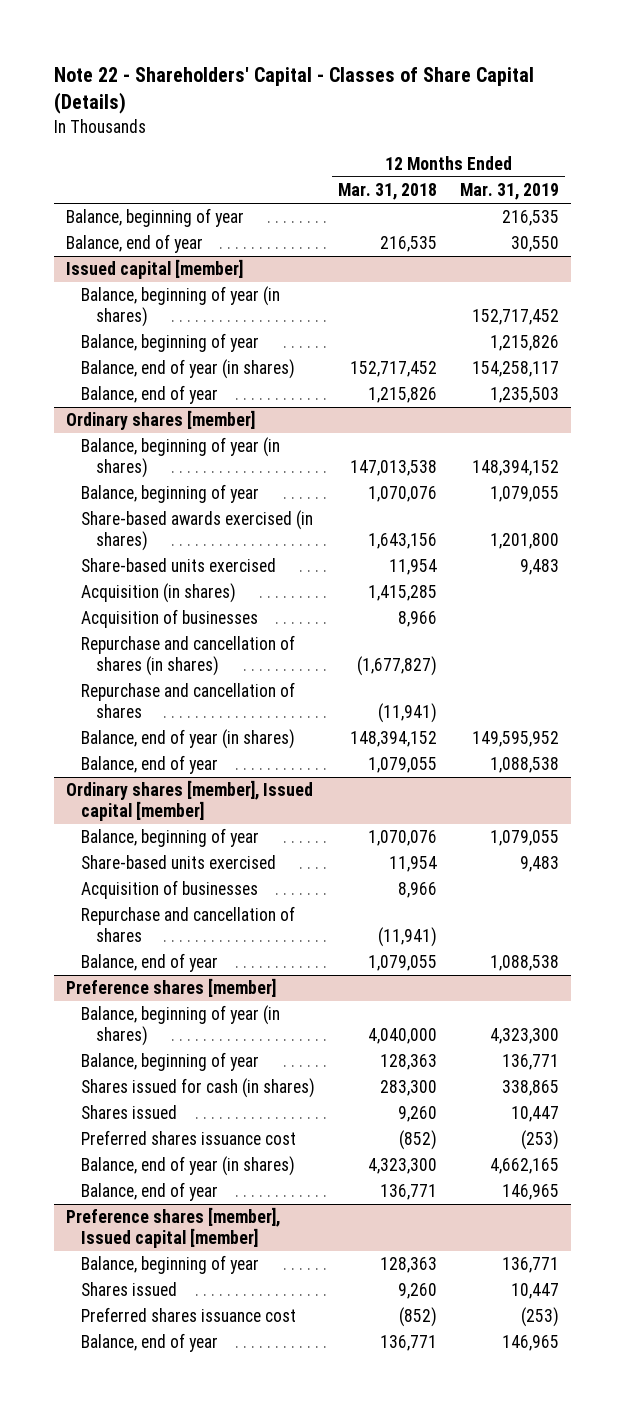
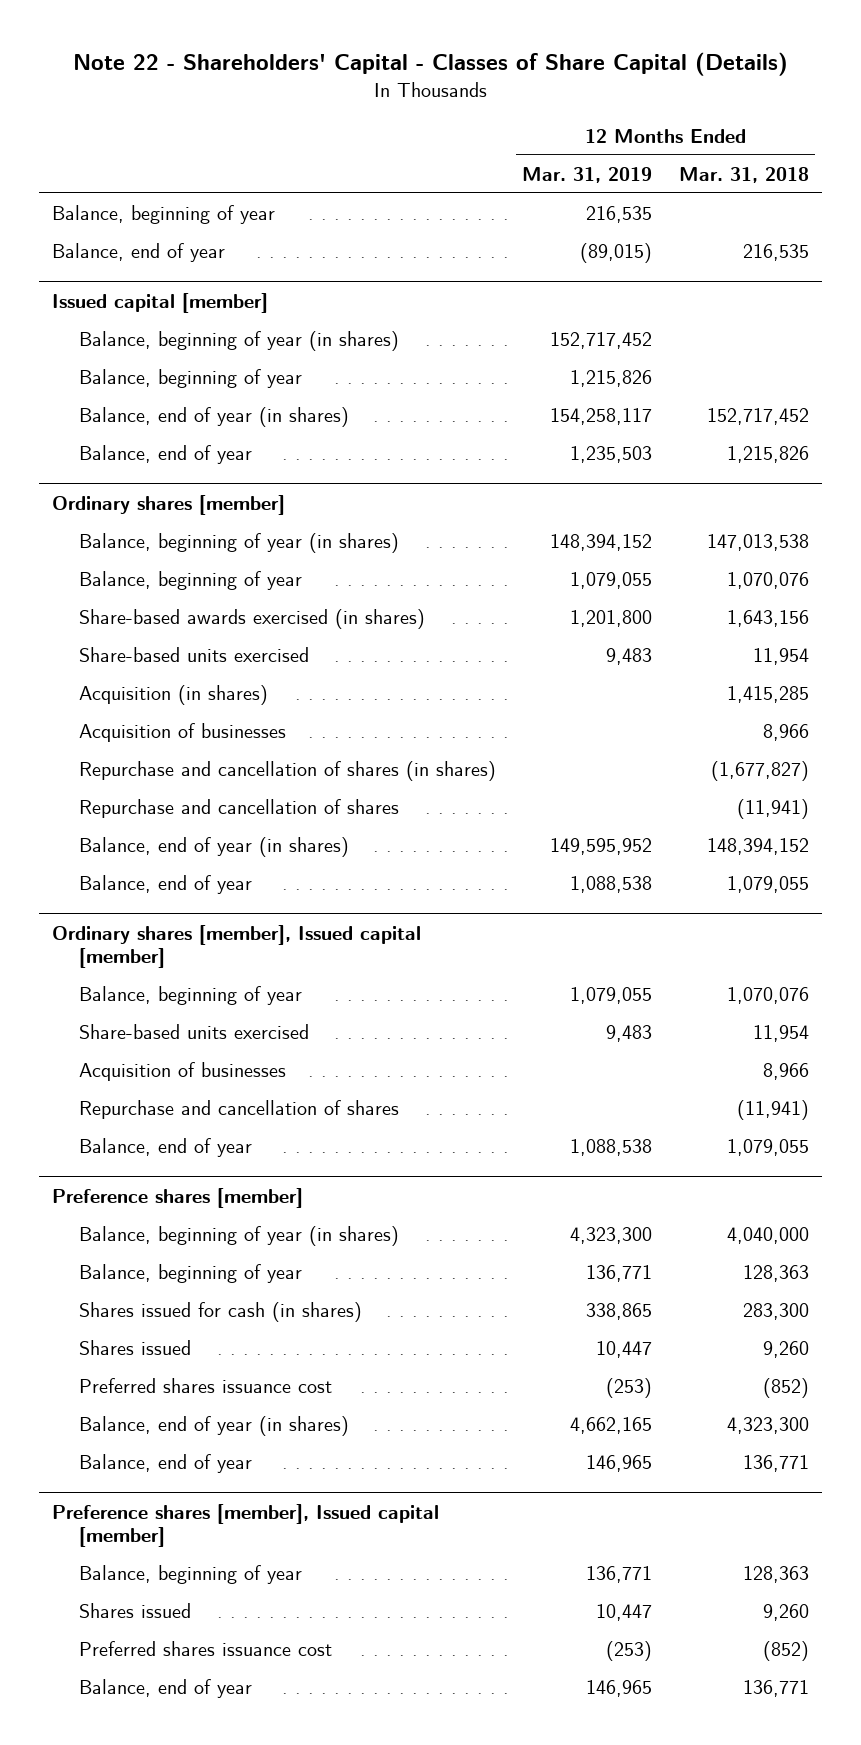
[511,236,560,253] 30,550 -> [580,242,653,263] (89,015)

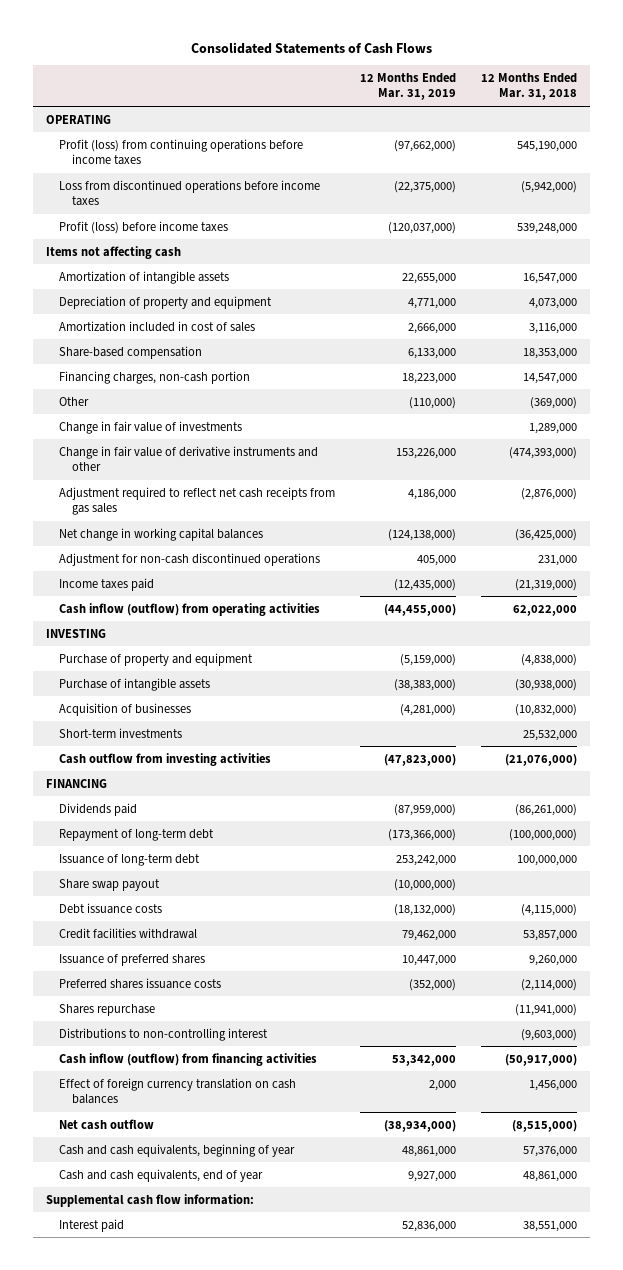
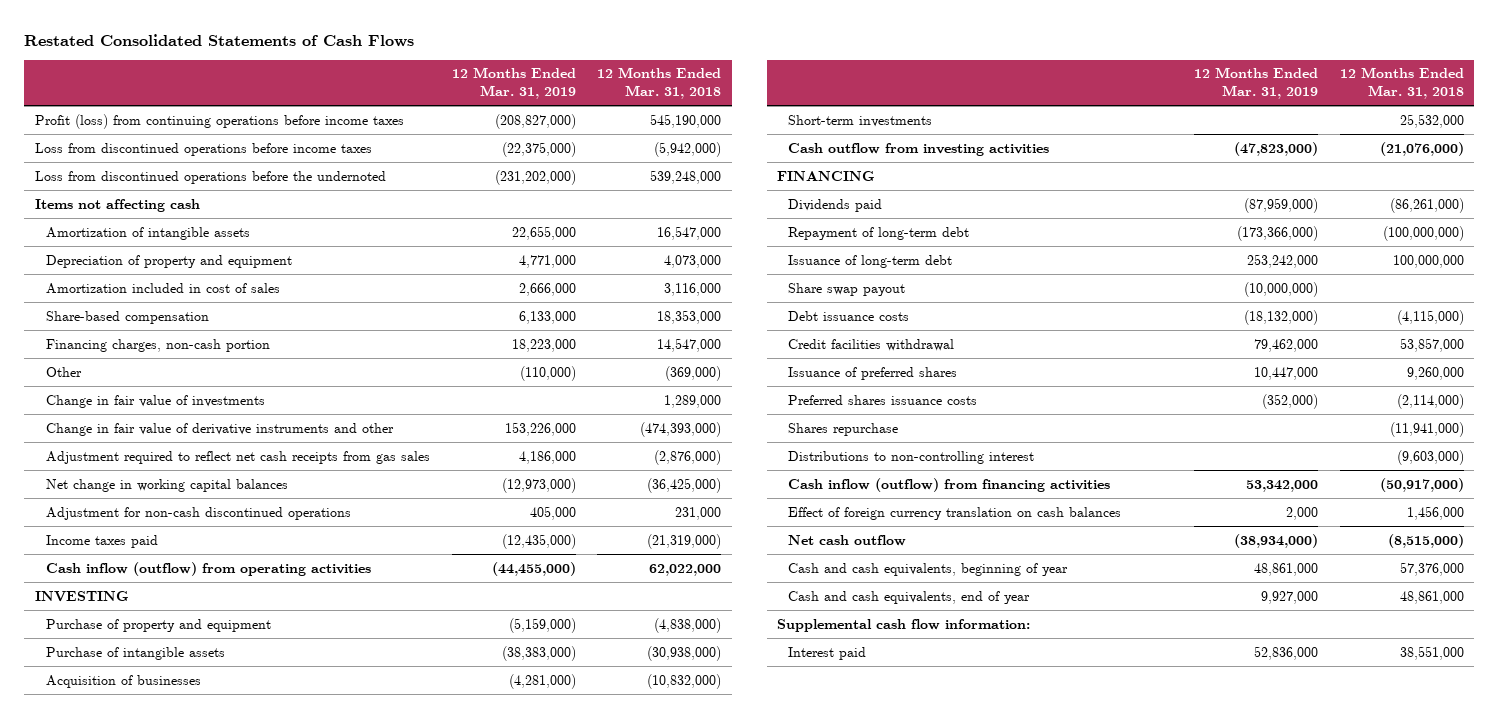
[190,41,432,54] Consolidated Statements of Cash Flows -> [24,33,415,47] Restated Consolidated Statements of Cash Flows
[46,114,112,124] OPERATING -> none
[394,139,457,152] (97,662,000) -> [494,113,576,129] (208,827,000)
[59,220,229,234] Profit (loss) before income taxes -> [35,170,387,184] Loss from discontinued operations before the undernoted
[388,221,457,234] (120,037,000) -> [494,169,576,185] (231,202,000)
[388,528,457,541] (124,138,000) -> [501,477,576,493] (12,973,000)

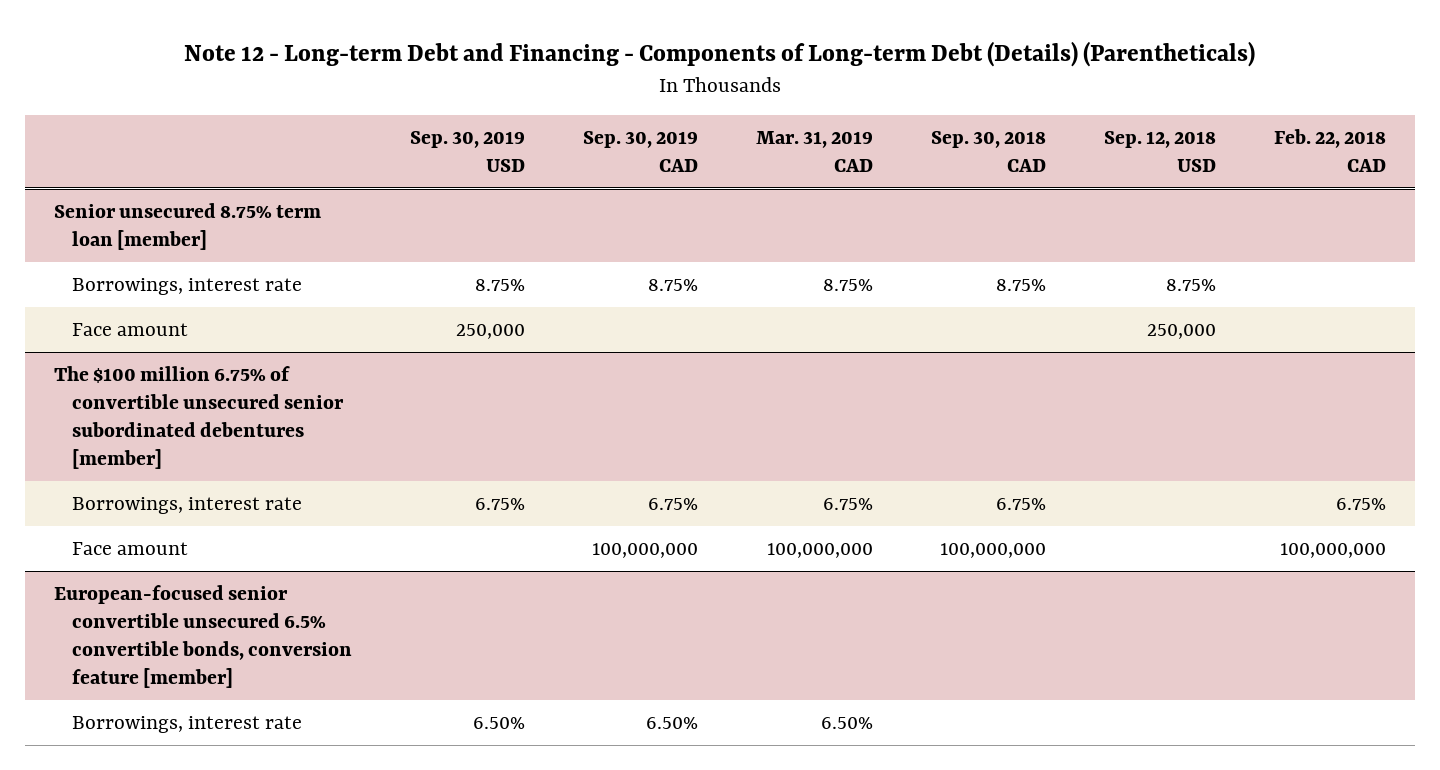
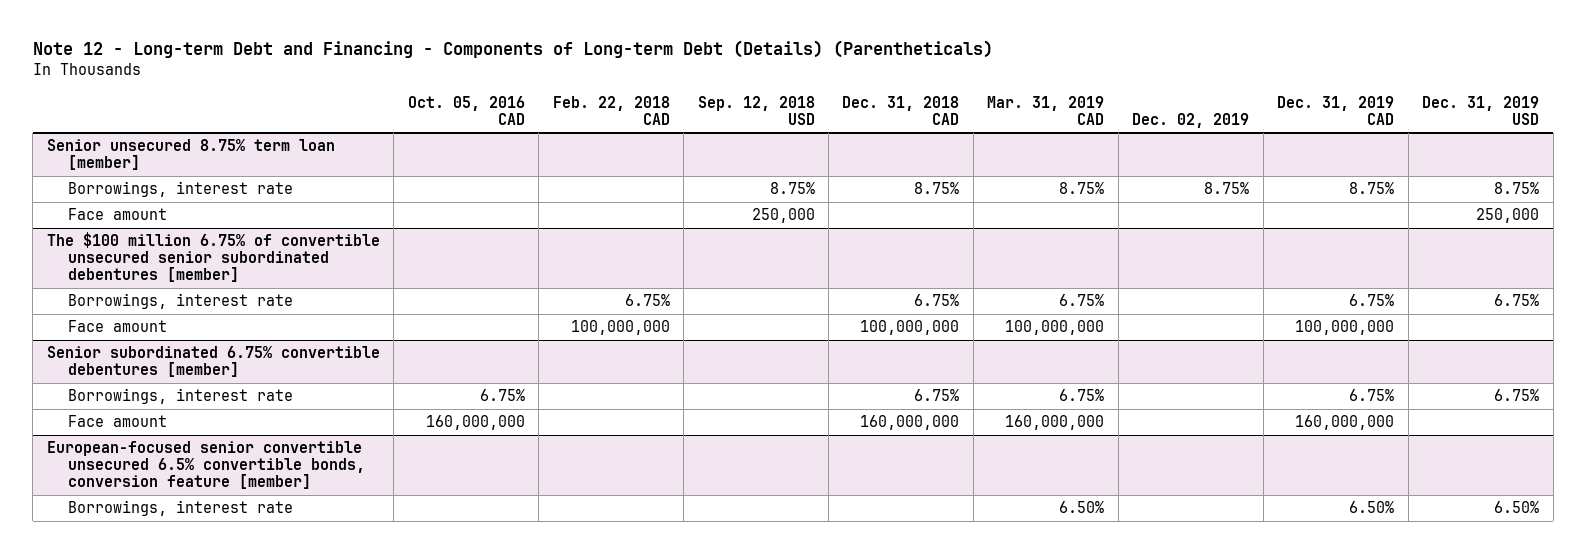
[409,131,525,173] Sep. 30, 2019 USD -> none
[582,131,698,173] Sep. 30, 2019 CAD -> none
[930,131,1046,173] Sep. 30, 2018 CAD -> none
none -> [407,95,525,125] Oct. 05, 2016 CAD
none -> [842,95,960,125] Dec. 31, 2018 CAD
none -> [1132,112,1250,128] Dec. 02, 2019
none -> [1277,95,1395,125] Dec. 31, 2019 CAD
none -> [1422,95,1540,125] Dec. 31, 2019 USD
none -> [46,346,380,378] Senior subordinated 6.75% convertible debentures [member]
none -> [67,388,293,405] Borrowings, interest rate
none -> [67,415,167,428] Face amount

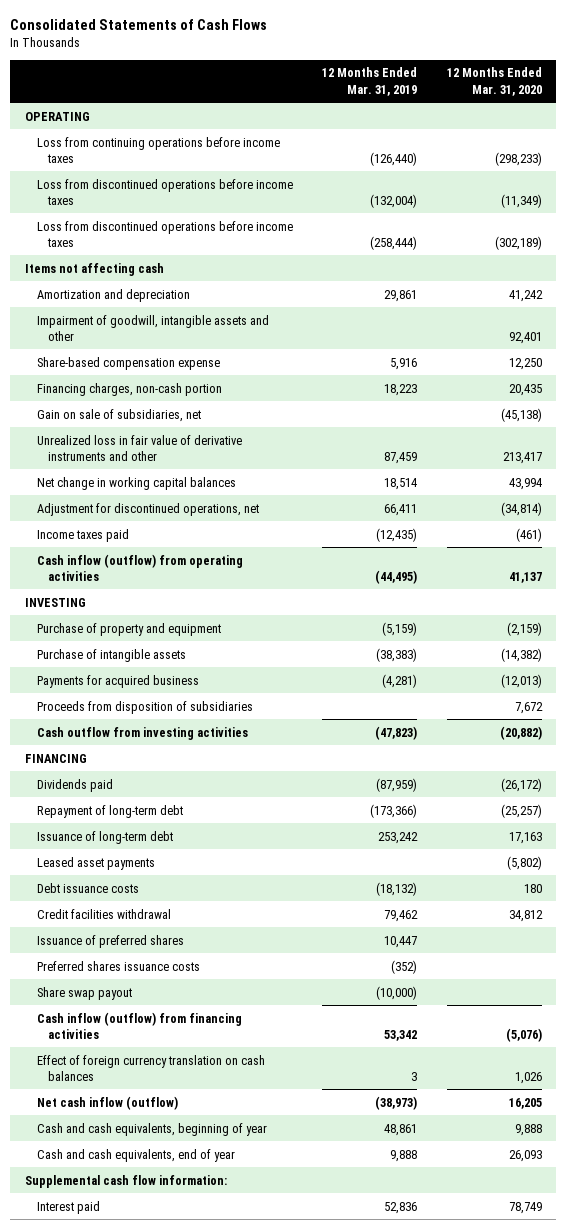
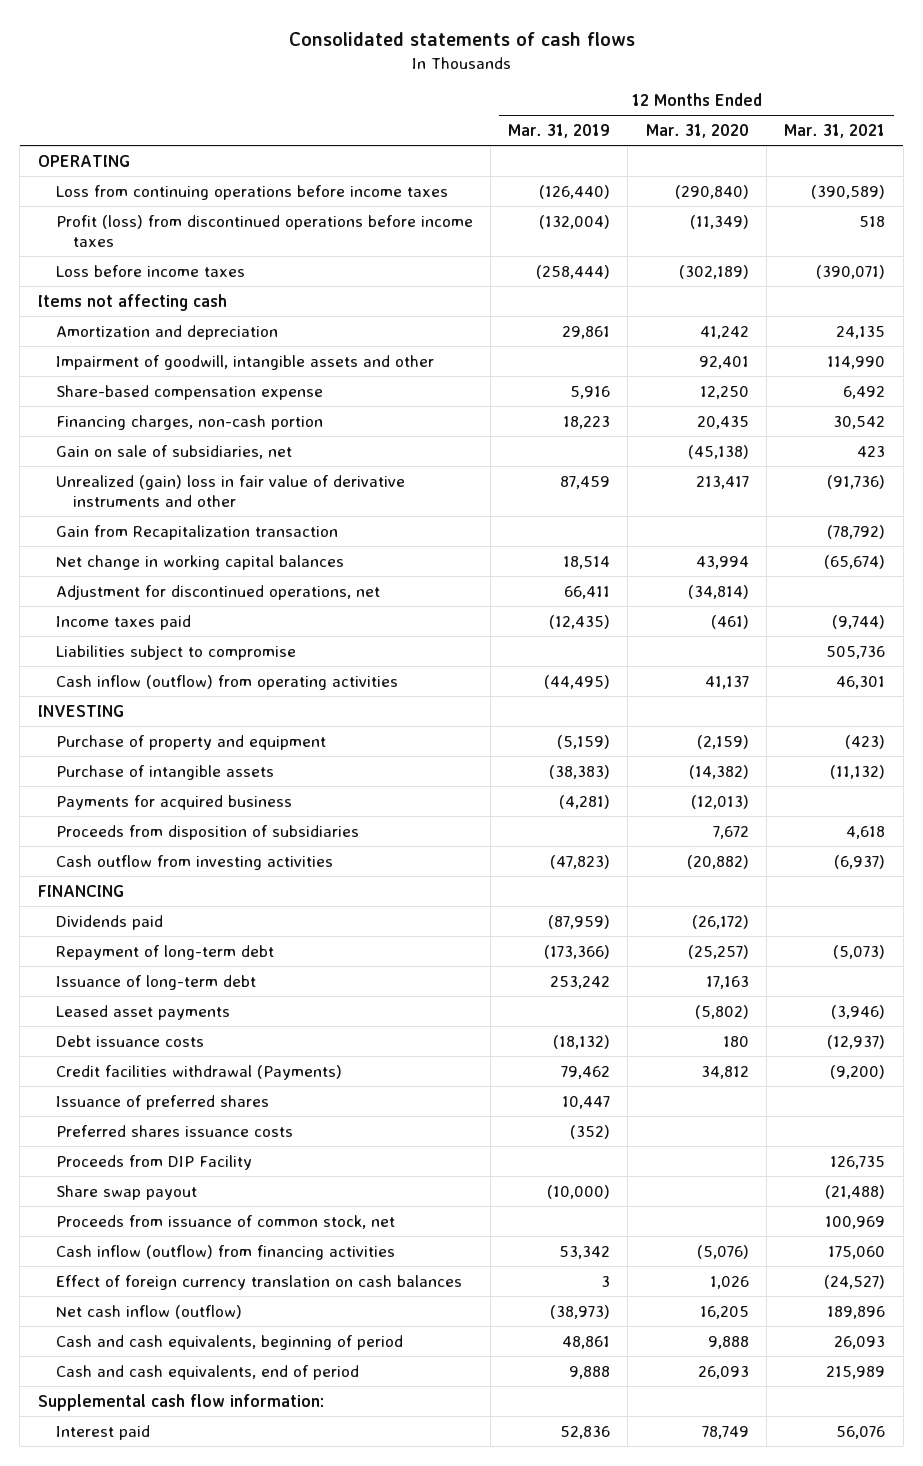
[10,19,268,31] Consolidated Statements of Cash Flows -> [288,32,635,47] Consolidated statements of cash flows
none -> [784,124,886,139] Mar. 31, 2021
[494,151,542,166] (298,233) -> [674,184,749,199] (290,840)
[36,178,293,205] Loss from discontinued operations before income taxes -> [55,214,473,248] Profit (loss) from discontinued operations before income taxes
[36,220,293,247] Loss from discontinued operations before income taxes -> [55,264,245,277] Loss before income taxes
[36,434,242,461] Unrealized loss in fair value of derivative instruments and other -> [55,474,405,508] Unrealized (gain) loss in fair value of derivative instruments and other
none -> [55,524,338,540] Gain from Recapitalization transaction
none -> [55,644,296,660] Liabilities subject to compromise
[36,908,171,919] Credit facilities withdrawal -> [55,1064,342,1080] Credit facilities withdrawal (Payments)
none -> [55,1154,252,1170] Proceeds from DIP Facility
none -> [55,1214,395,1229] Proceeds from issuance of common stock, net
[36,1122,267,1136] Cash and cash equivalents, beginning of year -> [55,1334,403,1350] Cash and cash equivalents, beginning of period
[36,1148,235,1162] Cash and cash equivalents, end of year -> [55,1364,359,1380] Cash and cash equivalents, end of period

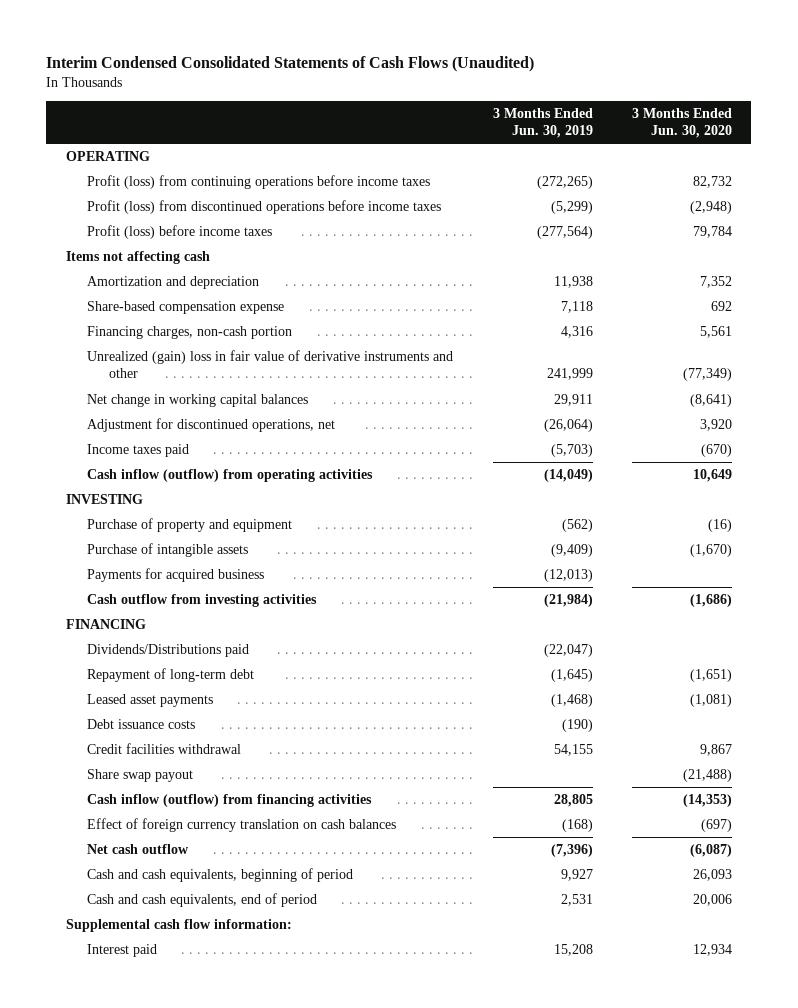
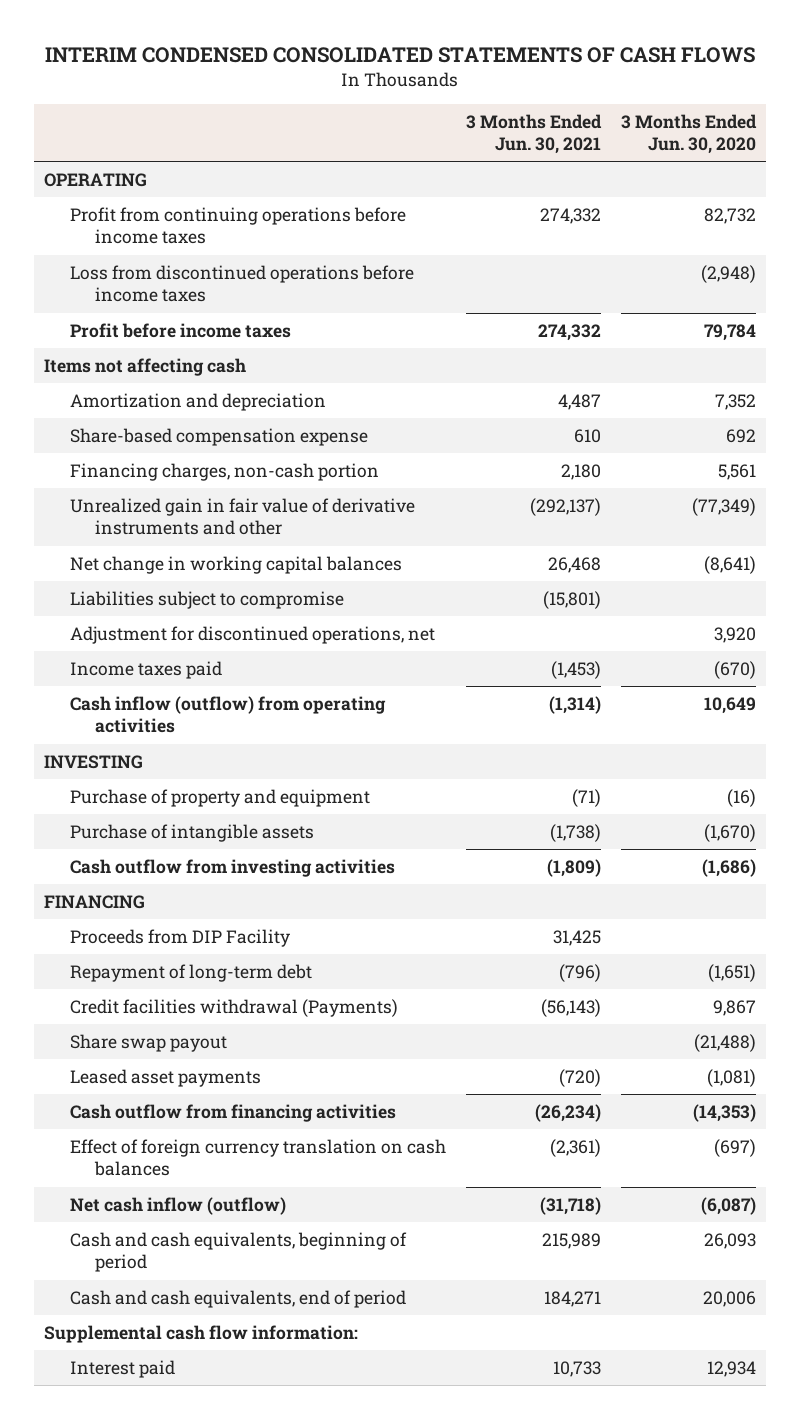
[46,56,535,73] Interim Condensed Consolidated Statements of Cash Flows (Unaudited) -> [45,46,756,63] INTERIM CONDENSED CONSOLIDATED STATEMENTS OF CASH FLOWS
[492,107,593,139] 3 Months Ended Jun. 30, 2019 -> none
none -> [465,113,602,155] 3 Months Ended Jun. 30, 2021
[87,175,431,190] Profit (loss) from continuing operations before income taxes -> [69,206,406,245] Profit from continuing operations before income taxes
[87,200,442,215] Profit (loss) from discontinued operations before income taxes -> [69,264,414,303] Loss from discontinued operations before income taxes
[87,225,273,240] Profit (loss) before income taxes -> [69,322,291,338] Profit before income taxes
[87,350,454,379] Unrealized (gain) loss in fair value of derivative instruments and other -> [69,497,415,536] Unrealized gain in fair value of derivative instruments and other
none -> [69,590,344,609] Liabilities subject to compromise
[87,568,265,583] Payments for acquired business -> none
[87,644,250,658] Dividends/Distributions paid -> none
none -> [69,928,290,947] Proceeds from DIP Facility
[87,719,196,730] Debt issuance costs -> none
[87,743,242,755] Credit facilities withdrawal -> [69,998,398,1017] Credit facilities withdrawal (Payments)
[87,694,214,708] Leased asset payments -> [69,1068,261,1087] Leased asset payments
[87,794,373,808] Cash inflow (outflow) from financing activities -> [69,1103,396,1122] Cash outflow from financing activities
[87,844,190,855] Net cash outflow -> [69,1196,286,1215] Net cash inflow (outflow)

